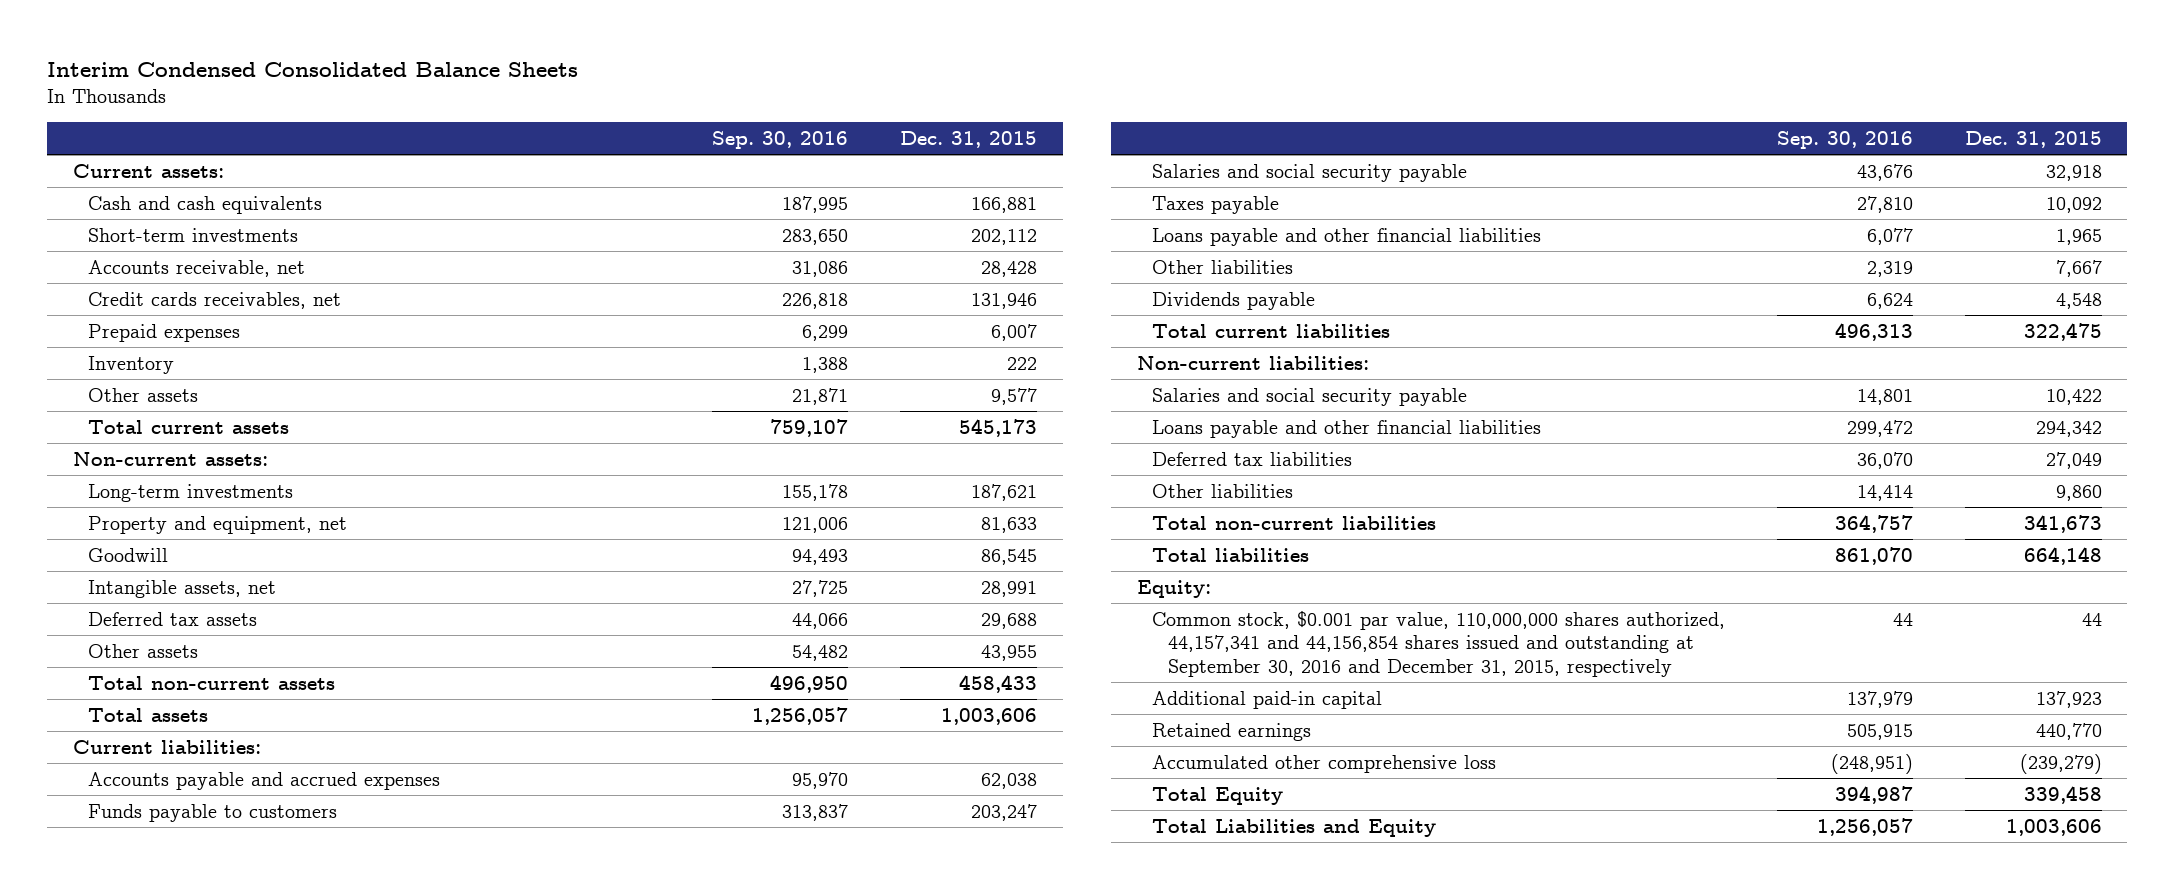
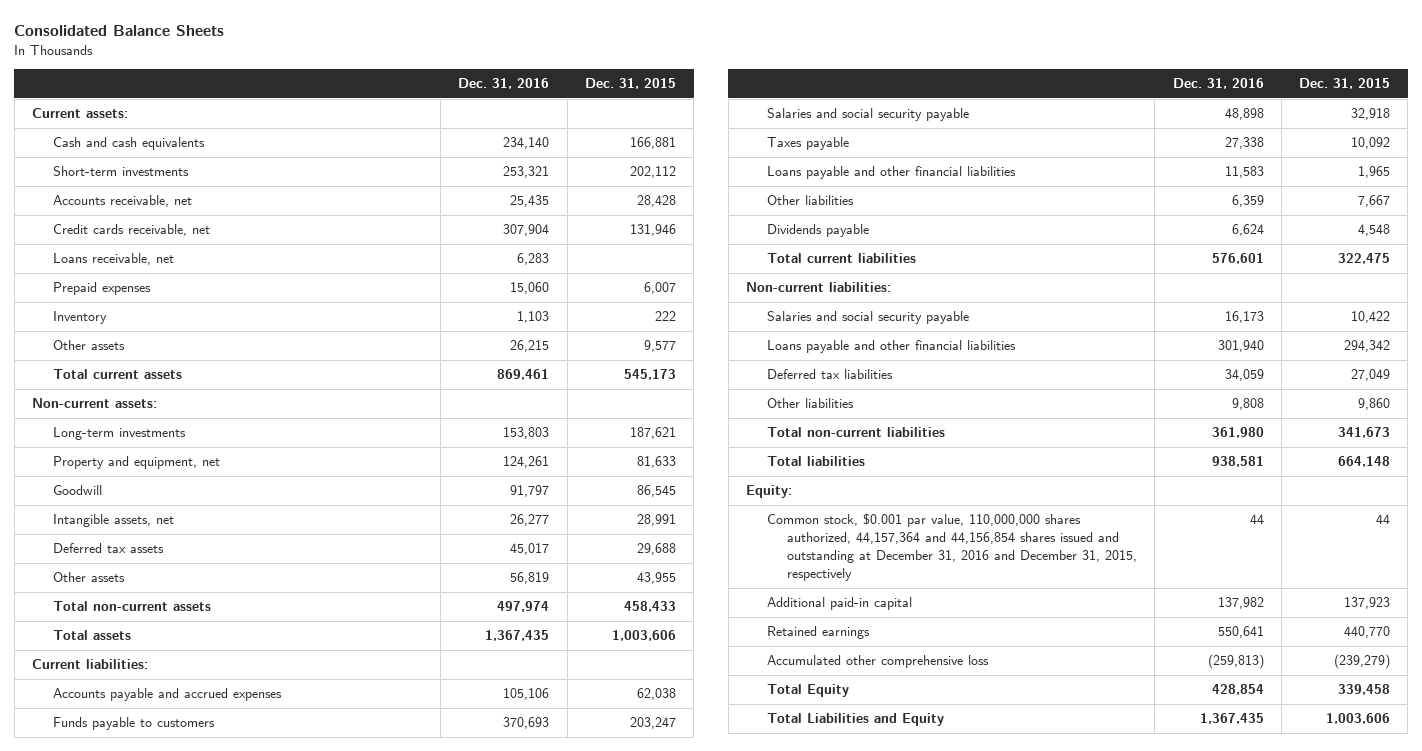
[46,61,578,77] Interim Condensed Consolidated Balance Sheets -> [14,25,225,37] Consolidated Balance Sheets
[712,131,849,150] Sep. 30, 2016 -> none
none -> [458,78,550,90] Dec. 31, 2016
[87,291,341,309] Credit cards receivables, net -> [52,224,210,237] Credit cards receivable, net
none -> [52,253,174,266] Loans receivable, net
[1152,610,1726,677] Common stock, $0.001 par value, 110,000,000 shares authorized, 44,157,341 and 44,156,854 shares issued and outstanding at September 30, 2016 and December 31, 2015, respectively -> [766,513,1138,582] Common stock, $0.001 par value, 110,000,000 shares authorized, 44,157,364 and 44,156,854 shares issued and outstanding at December 31, 2016 and December 31, 2015, respectively

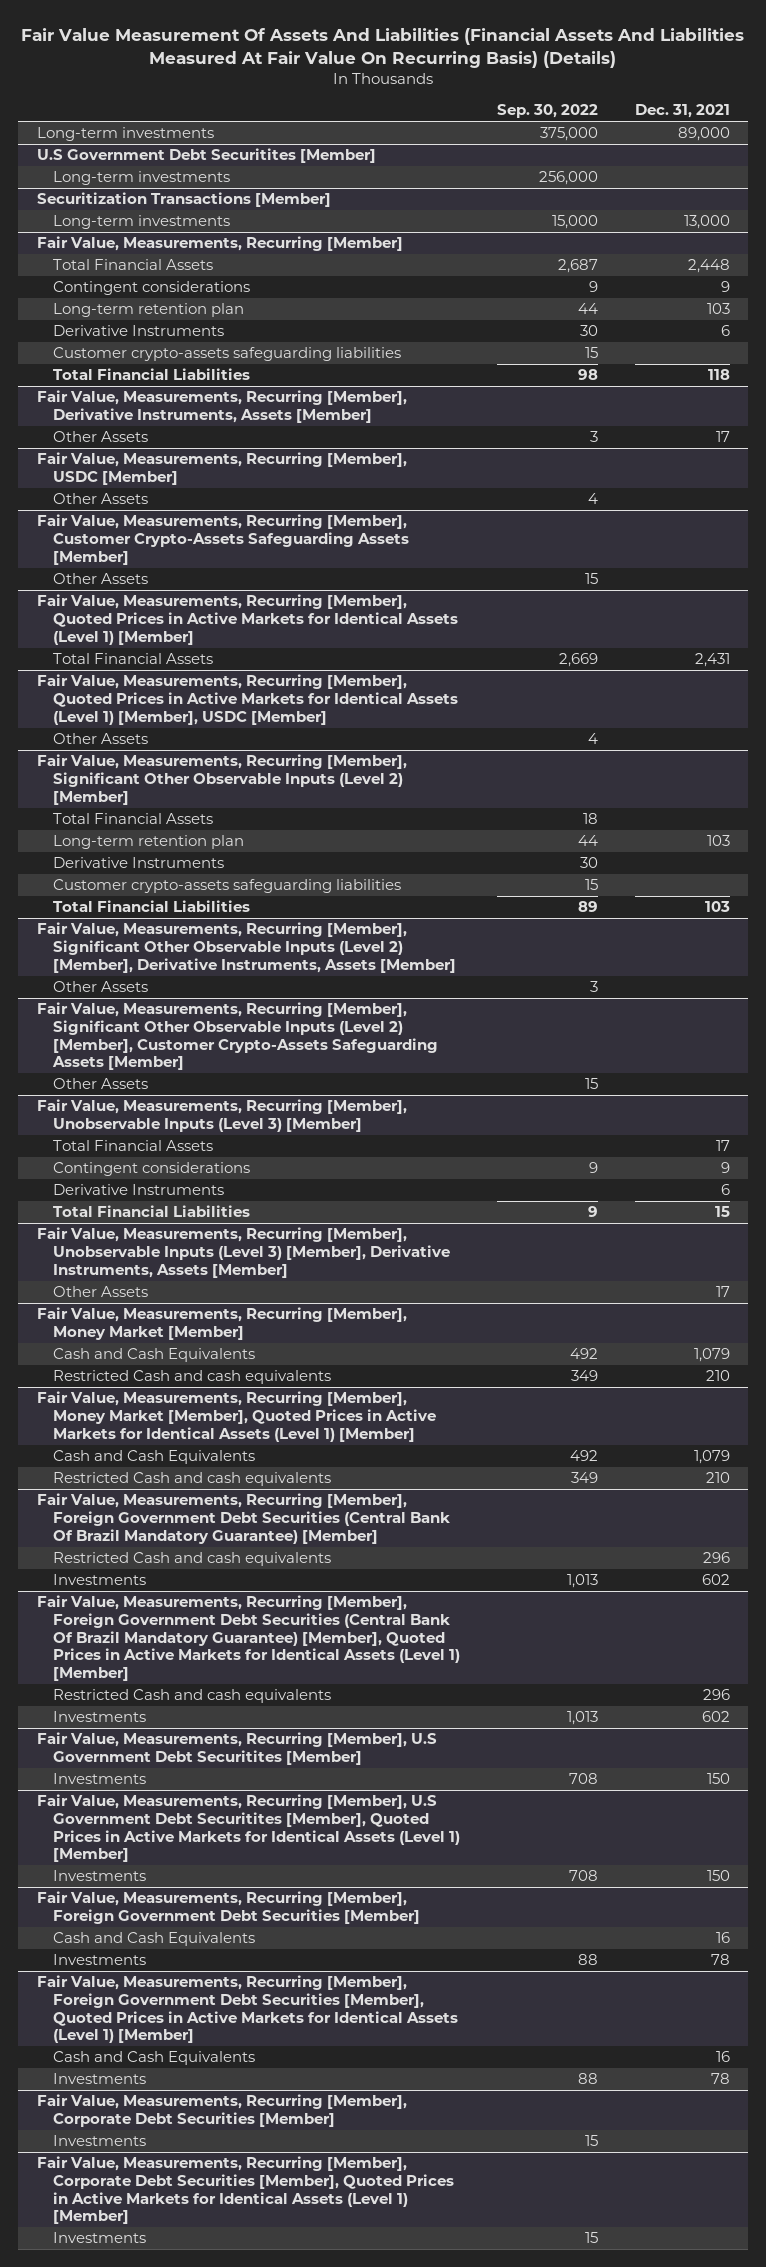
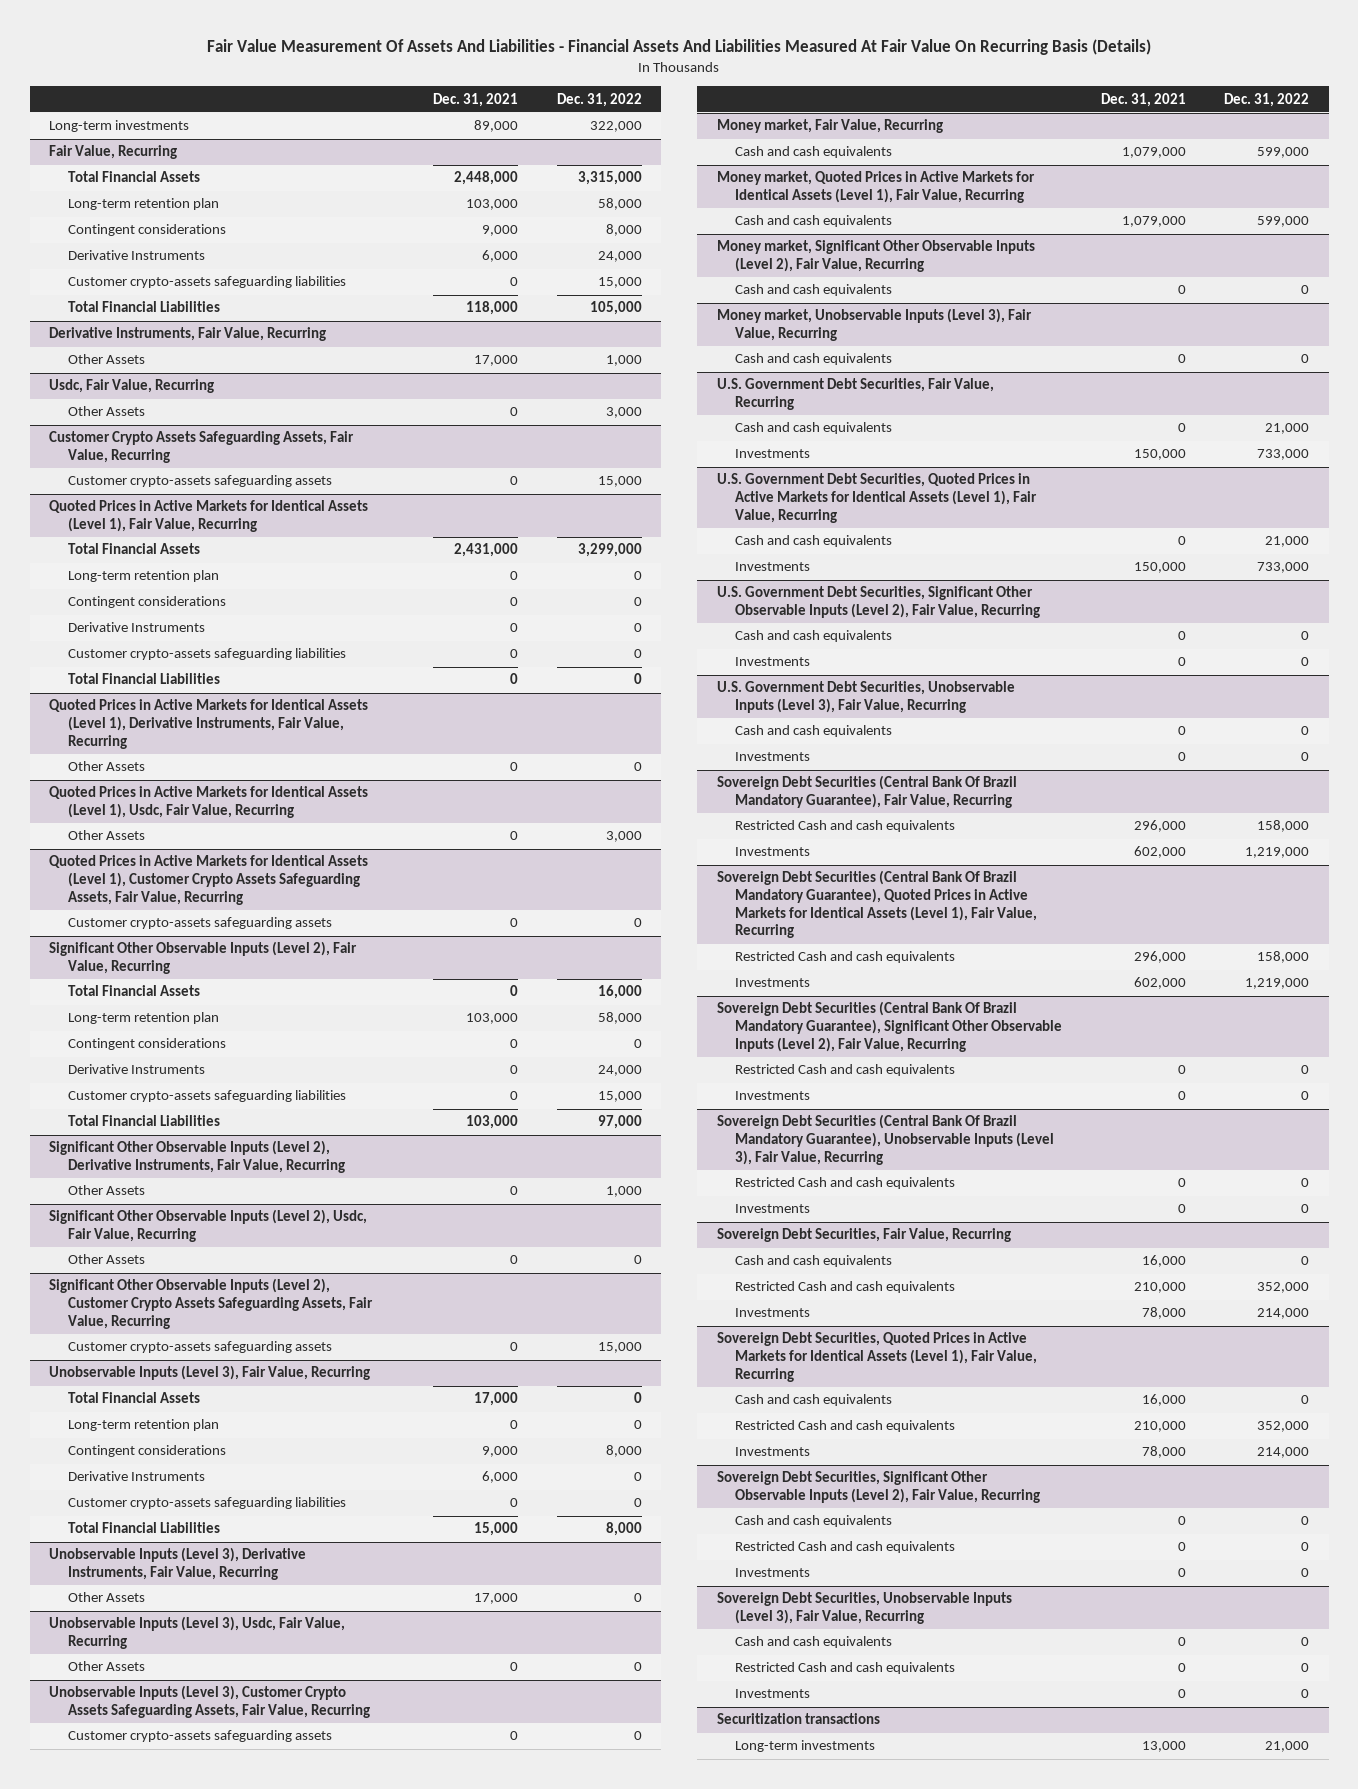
[21,28,745,69] Fair Value Measurement Of Assets And Liabilities (Financial Assets And Liabilities Measured At Fair Value On Recurring Basis) (Details) -> [207,39,1152,56] Fair Value Measurement Of Assets And Liabilities - Financial Assets And Liabilities Measured At Fair Value On Recurring Basis (Details)
[496,104,598,119] Sep. 30, 2022 -> none
none -> [556,92,642,107] Dec. 31, 2022
[36,148,376,164] U.S Government Debt Securitites [Member] -> none
[53,171,231,186] Long-term investments -> none
none -> [49,145,178,160] Fair Value, Recurring
none -> [67,171,200,183] Total Financial Assets
none -> [67,198,219,211] Long-term retention plan
none -> [67,224,226,237] Contingent considerations
none -> [67,250,205,261] Derivative Instruments
none -> [67,276,346,289] Customer crypto-assets safeguarding liabilities
none -> [67,301,220,313] Total Financial Liabilities
none -> [49,327,327,342] Derivative Instruments, Fair Value, Recurring
none -> [67,354,145,365] Other Assets
none -> [49,379,215,394] Usdc, Fair Value, Recurring
none -> [67,406,145,417] Other Assets
none -> [49,431,355,464] Customer Crypto Assets Safeguarding Assets, Fair Value, Recurring
none -> [67,475,332,488] Customer crypto-assets safeguarding assets
none -> [49,500,369,533] Quoted Prices in Active Markets for Identical Assets (Level 1), Fair Value, Recurring
none -> [67,543,200,555] Total Financial Assets
none -> [67,570,219,583] Long-term retention plan
none -> [67,596,226,609] Contingent considerations
none -> [67,622,205,633] Derivative Instruments
none -> [67,648,346,661] Customer crypto-assets safeguarding liabilities
none -> [67,673,220,685] Total Financial Liabilities
none -> [49,699,369,749] Quoted Prices in Active Markets for Identical Assets (Level 1), Derivative Instruments, Fair Value, Recurring
none -> [67,761,145,772] Other Assets
none -> [49,786,369,819] Quoted Prices in Active Markets for Identical Assets (Level 1), Usdc, Fair Value, Recurring
none -> [67,830,145,841] Other Assets
none -> [49,855,369,905] Quoted Prices in Active Markets for Identical Assets (Level 1), Customer Crypto Assets Safeguarding Assets, Fair Value, Recurring
none -> [67,917,332,930] Customer crypto-assets safeguarding assets
none -> [49,941,358,975] Significant Other Observable Inputs (Level 2), Fair Value, Recurring
none -> [67,985,200,997] Total Financial Assets
none -> [67,1012,219,1025] Long-term retention plan
none -> [67,1038,226,1051] Contingent considerations
none -> [67,1064,205,1075] Derivative Instruments
none -> [67,1090,346,1103] Customer crypto-assets safeguarding liabilities
none -> [67,1115,220,1127] Total Financial Liabilities
none -> [49,1140,345,1174] Significant Other Observable Inputs (Level 2), Derivative Instruments, Fair Value, Recurring
none -> [67,1185,145,1196] Other Assets
none -> [49,1209,368,1243] Significant Other Observable Inputs (Level 2), Usdc, Fair Value, Recurring
none -> [67,1254,145,1265] Other Assets
none -> [49,1278,373,1329] Significant Other Observable Inputs (Level 2), Customer Crypto Assets Safeguarding Assets, Fair Value, Recurring
none -> [67,1341,332,1354] Customer crypto-assets safeguarding assets
none -> [49,1365,371,1381] Unobservable Inputs (Level 3), Fair Value, Recurring
none -> [67,1392,200,1404] Total Financial Assets
none -> [67,1419,219,1432] Long-term retention plan
none -> [67,1445,226,1458] Contingent considerations
none -> [67,1471,205,1482] Derivative Instruments
none -> [67,1497,346,1510] Customer crypto-assets safeguarding liabilities
none -> [67,1522,220,1534] Total Financial Liabilities
none -> [49,1547,307,1581] Unobservable Inputs (Level 3), Derivative Instruments, Fair Value, Recurring
none -> [67,1592,145,1603] Other Assets
none -> [49,1616,346,1650] Unobservable Inputs (Level 3), Usdc, Fair Value, Recurring
none -> [67,1661,145,1672] Other Assets
none -> [49,1685,370,1719] Unobservable Inputs (Level 3), Customer Crypto Assets Safeguarding Assets, Fair Value, Recurring
none -> [67,1730,332,1743] Customer crypto-assets safeguarding assets
none -> [716,119,943,134] Money market, Fair Value, Recurring
none -> [734,146,892,159] Cash and cash equivalents
none -> [716,171,1035,204] Money market, Quoted Prices in Active Markets for Identical Assets (Level 1), Fair Value, Recurring
none -> [734,215,892,228] Cash and cash equivalents
none -> [716,240,1035,273] Money market, Significant Other Observable Inputs (Level 2), Fair Value, Recurring
none -> [734,284,892,297] Cash and cash equivalents
none -> [716,308,1032,342] Money market, Unobservable Inputs (Level 3), Fair Value, Recurring
none -> [734,353,892,366] Cash and cash equivalents
none -> [716,378,994,411] U.S. Government Debt Securities, Fair Value, Recurring
none -> [734,422,892,435] Cash and cash equivalents
none -> [734,449,810,459] Investments
none -> [716,473,1037,523] U.S. Government Debt Securities, Quoted Prices in Active Markets for Identical Assets (Level 1), Fair Value, Recurring
none -> [734,535,892,548] Cash and cash equivalents
none -> [734,562,810,572] Investments
none -> [716,586,1040,619] U.S. Government Debt Securities, Significant Other Observable Inputs (Level 2), Fair Value, Recurring
none -> [734,630,892,643] Cash and cash equivalents
none -> [734,657,810,667] Investments
none -> [716,681,1015,714] U.S. Government Debt Securities, Unobservable Inputs (Level 3), Fair Value, Recurring
none -> [734,725,892,738] Cash and cash equivalents
none -> [734,752,810,762] Investments
none -> [716,775,1017,809] Sovereign Debt Securities (Central Bank Of Brazil Mandatory Guarantee), Fair Value, Recurring
none -> [734,820,955,833] Restricted Cash and cash equivalents
none -> [734,847,810,857] Investments
none -> [716,870,1037,939] Sovereign Debt Securities (Central Bank Of Brazil Mandatory Guarantee), Quoted Prices in Active Markets for Identical Assets (Level 1), Fair Value, Recurring
none -> [734,951,955,964] Restricted Cash and cash equivalents
none -> [734,978,810,988] Investments
none -> [716,1001,1062,1052] Sovereign Debt Securities (Central Bank Of Brazil Mandatory Guarantee), Significant Other Observable Inputs (Level 2), Fair Value, Recurring
none -> [734,1064,955,1077] Restricted Cash and cash equivalents
none -> [734,1091,810,1101] Investments
none -> [716,1114,1054,1165] Sovereign Debt Securities (Central Bank Of Brazil Mandatory Guarantee), Unobservable Inputs (Level 3), Fair Value, Recurring
none -> [734,1177,955,1190] Restricted Cash and cash equivalents
none -> [734,1204,810,1214] Investments
none -> [716,1228,1011,1243] Sovereign Debt Securities, Fair Value, Recurring
none -> [734,1255,892,1268] Cash and cash equivalents
none -> [734,1281,955,1294] Restricted Cash and cash equivalents
none -> [734,1308,810,1318] Investments
none -> [716,1332,1037,1382] Sovereign Debt Securities, Quoted Prices in Active Markets for Identical Assets (Level 1), Fair Value, Recurring
none -> [734,1394,892,1407] Cash and cash equivalents
none -> [734,1420,955,1433] Restricted Cash and cash equivalents
none -> [734,1447,810,1457] Investments
none -> [716,1471,1040,1504] Sovereign Debt Securities, Significant Other Observable Inputs (Level 2), Fair Value, Recurring
none -> [734,1515,892,1528] Cash and cash equivalents
none -> [734,1541,955,1554] Restricted Cash and cash equivalents
none -> [734,1568,810,1578] Investments
none -> [716,1592,1012,1625] Sovereign Debt Securities, Unobservable Inputs (Level 3), Fair Value, Recurring
none -> [734,1636,892,1649] Cash and cash equivalents
none -> [734,1662,955,1675] Restricted Cash and cash equivalents
none -> [734,1689,810,1699] Investments
[36,192,331,208] Securitization Transactions [Member] -> [716,1713,880,1725] Securitization transactions
[36,236,403,252] Fair Value, Measurements, Recurring [Member] -> none
[53,259,214,271] Total Financial Assets -> none
[53,281,251,296] Contingent considerations -> none
[53,303,245,318] Long-term retention plan -> none
[53,325,225,337] Derivative Instruments -> none
[53,347,402,362] Customer crypto-assets safeguarding liabilities -> none
[53,368,251,381] Total Financial Liabilities -> none
[36,390,407,423] Fair Value, Measurements, Recurring [Member], Derivative Instruments, Assets [Member] -> none
[53,431,149,443] Other Assets -> none
[36,452,407,485] Fair Value, Measurements, Recurring [Member], USDC [Member] -> none
[53,493,149,505] Other Assets -> none
[36,514,410,565] Fair Value, Measurements, Recurring [Member], Customer Crypto-Assets Safeguarding Assets [Member] -> none
[53,573,149,585] Other Assets -> none
[36,594,459,645] Fair Value, Measurements, Recurring [Member], Quoted Prices in Active Markets for Identical Assets (Level 1) [Member] -> none
[53,653,214,665] Total Financial Assets -> none
[36,674,459,725] Fair Value, Measurements, Recurring [Member], Quoted Prices in Active Markets for Identical Assets (Level 1) [Member], USDC [Member] -> none
[53,733,149,745] Other Assets -> none
[36,754,407,805] Fair Value, Measurements, Recurring [Member], Significant Other Observable Inputs (Level 2) [Member] -> none
[53,813,214,825] Total Financial Assets -> none
[53,835,245,850] Long-term retention plan -> none
[53,857,225,869] Derivative Instruments -> none
[53,879,402,894] Customer crypto-assets safeguarding liabilities -> none
[53,900,251,913] Total Financial Liabilities -> none
[36,922,457,973] Fair Value, Measurements, Recurring [Member], Significant Other Observable Inputs (Level 2) [Member], Derivative Instruments, Assets [Member] -> none
[53,981,149,993] Other Assets -> none
[36,1002,439,1071] Fair Value, Measurements, Recurring [Member], Significant Other Observable Inputs (Level 2) [Member], Customer Crypto-Assets Safeguarding Assets [Member] -> none
[53,1078,149,1090] Other Assets -> none
[36,1099,407,1132] Fair Value, Measurements, Recurring [Member], Unobservable Inputs (Level 3) [Member] -> none
[53,1140,214,1152] Total Financial Assets -> none
[53,1162,251,1177] Contingent considerations -> none
[53,1184,225,1196] Derivative Instruments -> none
[53,1205,251,1218] Total Financial Liabilities -> none
[36,1227,451,1278] Fair Value, Measurements, Recurring [Member], Unobservable Inputs (Level 3) [Member], Derivative Instruments, Assets [Member] -> none
[53,1286,149,1298] Other Assets -> none
[36,1307,407,1340] Fair Value, Measurements, Recurring [Member], Money Market [Member] -> none
[53,1348,256,1363] Cash and Cash Equivalents -> none
[53,1370,332,1385] Restricted Cash and cash equivalents -> none
[36,1391,437,1442] Fair Value, Measurements, Recurring [Member], Money Market [Member], Quoted Prices in Active Markets for Identical Assets (Level 1) [Member] -> none
[53,1450,256,1465] Cash and Cash Equivalents -> none
[53,1472,332,1487] Restricted Cash and cash equivalents -> none
[36,1493,451,1544] Fair Value, Measurements, Recurring [Member], Foreign Government Debt Securities (Central Bank Of Brazil Mandatory Guarantee) [Member] -> none
[53,1552,332,1567] Restricted Cash and cash equivalents -> none
[53,1574,147,1586] Investments -> none
[36,1595,461,1681] Fair Value, Measurements, Recurring [Member], Foreign Government Debt Securities (Central Bank Of Brazil Mandatory Guarantee) [Member], Quoted Prices in Active Markets for Identical Assets (Level 1) [Member] -> none
[53,1689,332,1704] Restricted Cash and cash equivalents -> none
[53,1711,147,1723] Investments -> none
[36,1732,437,1765] Fair Value, Measurements, Recurring [Member], U.S Government Debt Securitites [Member] -> none
[53,1773,147,1785] Investments -> none
[36,1794,461,1863] Fair Value, Measurements, Recurring [Member], U.S Government Debt Securitites [Member], Quoted Prices in Active Markets for Identical Assets (Level 1) [Member] -> none
[53,1870,147,1882] Investments -> none
[36,1891,421,1924] Fair Value, Measurements, Recurring [Member], Foreign Government Debt Securities [Member] -> none
[53,1932,256,1947] Cash and Cash Equivalents -> none
[53,1954,147,1966] Investments -> none
[36,1975,459,2044] Fair Value, Measurements, Recurring [Member], Foreign Government Debt Securities [Member], Quoted Prices in Active Markets for Identical Assets (Level 1) [Member] -> none
[53,2051,256,2066] Cash and Cash Equivalents -> none
[53,2073,147,2085] Investments -> none
[36,2094,407,2127] Fair Value, Measurements, Recurring [Member], Corporate Debt Securities [Member] -> none
[53,2135,147,2147] Investments -> none
[36,2156,455,2225] Fair Value, Measurements, Recurring [Member], Corporate Debt Securities [Member], Quoted Prices in Active Markets for Identical Assets (Level 1) [Member] -> none
[53,2232,147,2244] Investments -> none

